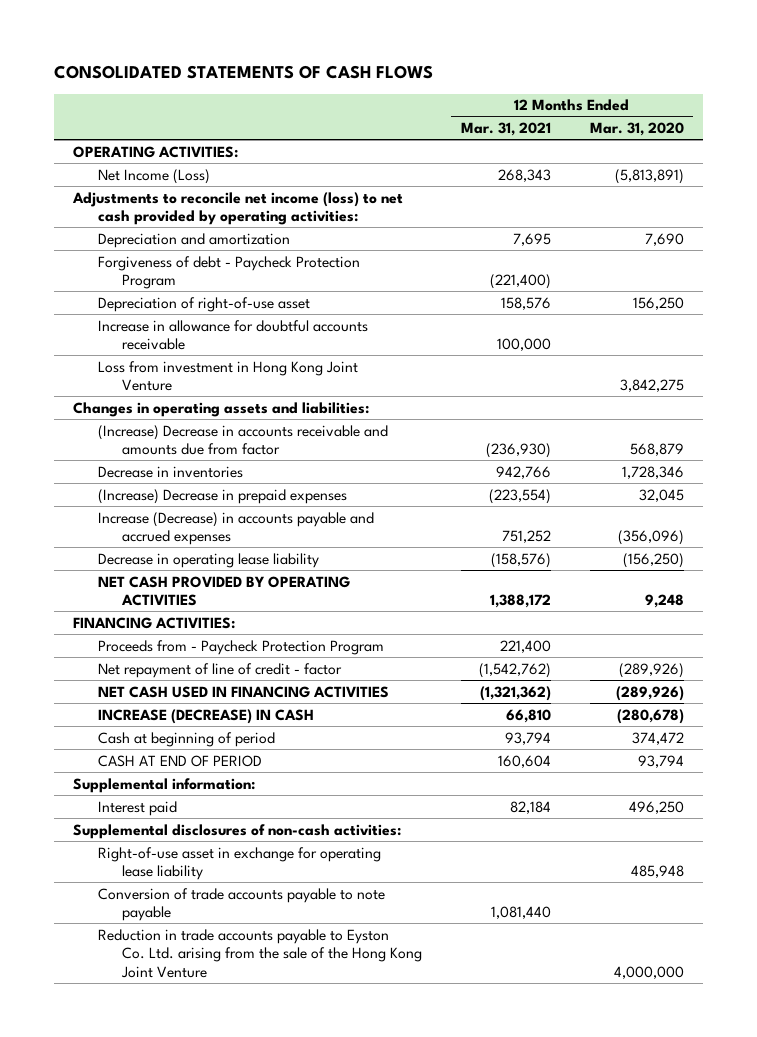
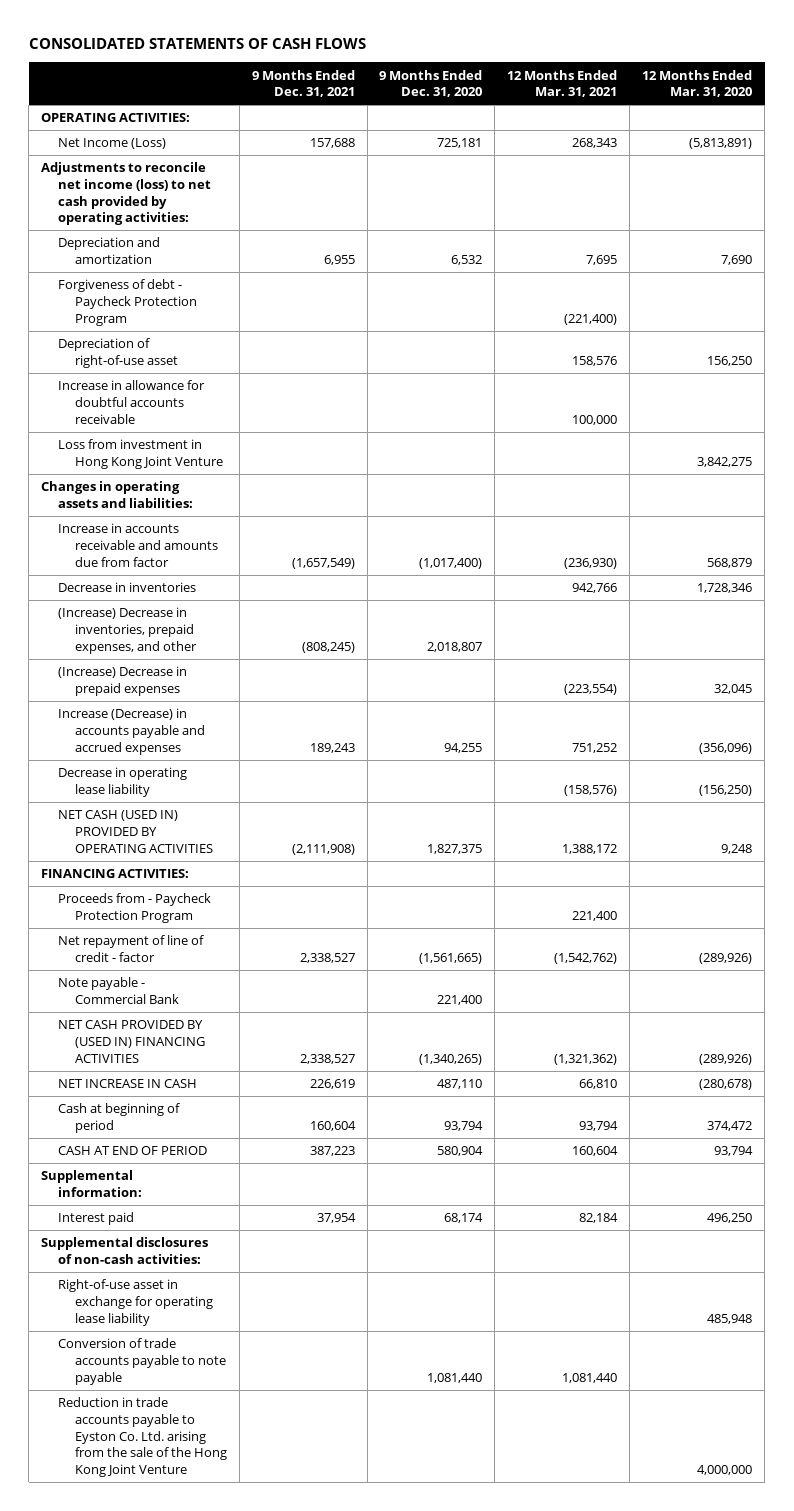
none -> [251,69,355,98] 9 Months Ended Dec. 31, 2021
none -> [379,69,483,98] 9 Months Ended Dec. 31, 2020
[97,424,388,456] (Increase) Decrease in accounts receivable and amounts due from factor -> [58,523,218,567] Increase in accounts receivable and amounts due from factor
none -> [58,607,197,654] (Increase) Decrease in inventories, prepaid expenses, and other
[97,575,350,607] NET CASH PROVIDED BY OPERATING ACTIVITIES -> [58,810,213,853] NET CASH (USED IN) PROVIDED BY OPERATING ACTIVITIES
none -> [58,977,179,1004] Note payable - Commercial Bank
[97,685,389,698] NET CASH USED IN FINANCING ACTIVITIES -> [58,1020,205,1063] NET CASH PROVIDED BY (USED IN) FINANCING ACTIVITIES
[97,708,314,724] INCREASE (DECREASE) IN CASH -> [58,1079,198,1089] NET INCREASE IN CASH

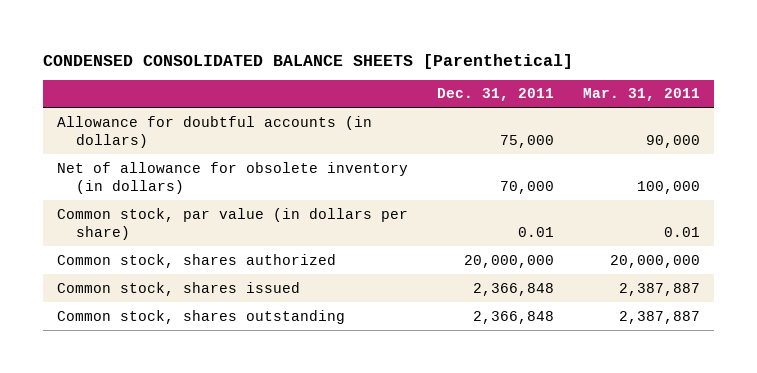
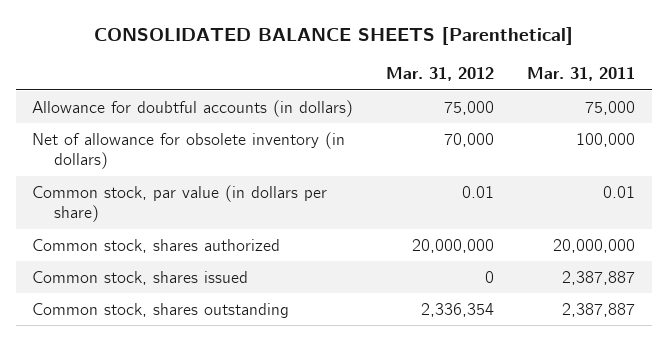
[43,53,574,69] CONDENSED CONSOLIDATED BALANCE SHEETS [Parenthetical] -> [93,27,573,46] CONSOLIDATED BALANCE SHEETS [Parenthetical]
[437,88,555,102] Dec. 31, 2011 -> none
none -> [386,67,495,82] Mar. 31, 2012
[645,134,700,148] 90,000 -> [585,100,636,115] 75,000

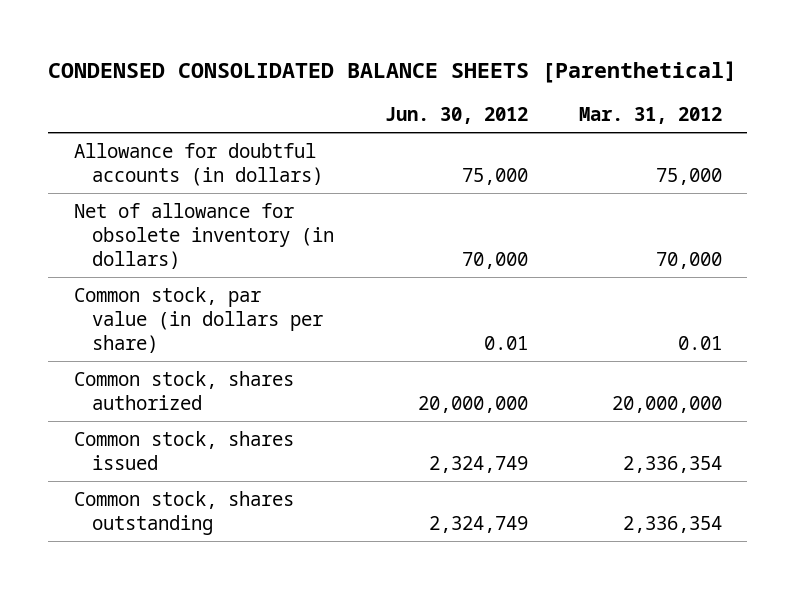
[93,27,573,46] CONSOLIDATED BALANCE SHEETS [Parenthetical] -> [48,60,738,83] CONDENSED CONSOLIDATED BALANCE SHEETS [Parenthetical]
[527,67,636,82] Mar. 31, 2011 -> none
none -> [384,107,528,125] Jun. 30, 2012
[485,270,495,283] 0 -> [622,455,722,473] 2,336,354

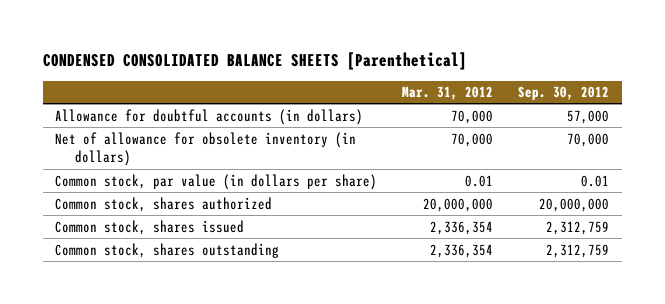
[384,107,528,125] Jun. 30, 2012 -> none
none -> [518,86,610,101] Sep. 30, 2012
[655,167,722,185] 75,000 -> [451,109,494,124] 70,000

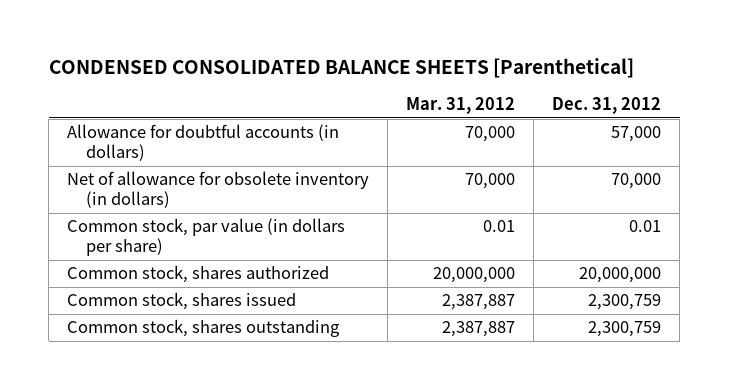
[518,86,610,101] Sep. 30, 2012 -> none
none -> [552,97,662,115] Dec. 31, 2012
[430,220,494,235] 2,336,354 -> [442,294,516,311] 2,387,887
[430,243,494,258] 2,336,354 -> [442,321,516,338] 2,387,887

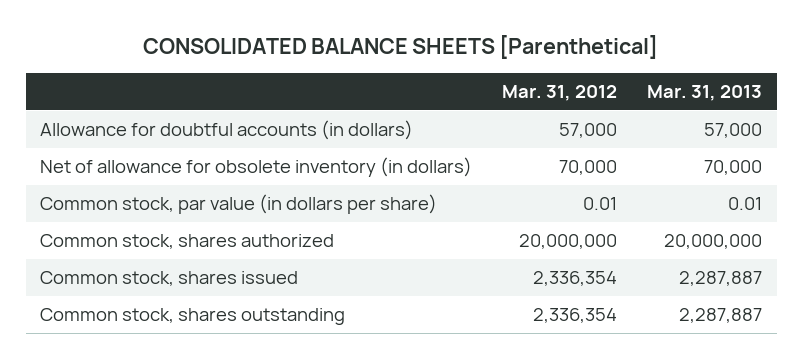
[48,58,634,79] CONDENSED CONSOLIDATED BALANCE SHEETS [Parenthetical] -> [143,35,659,60] CONSOLIDATED BALANCE SHEETS [Parenthetical]
[552,97,662,115] Dec. 31, 2012 -> none
none -> [647,85,763,102] Mar. 31, 2013
[465,126,516,143] 70,000 -> [559,123,618,139] 57,000
[442,294,516,311] 2,387,887 -> [533,271,618,287] 2,336,354
[442,321,516,338] 2,387,887 -> [533,308,618,324] 2,336,354

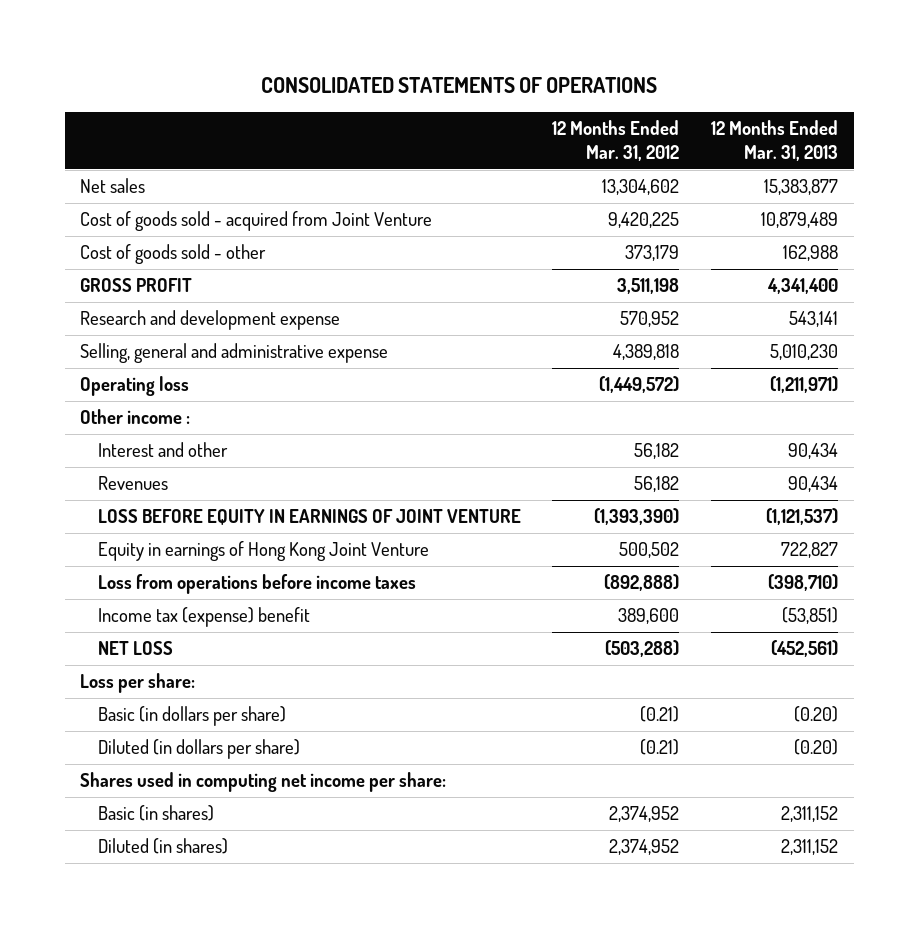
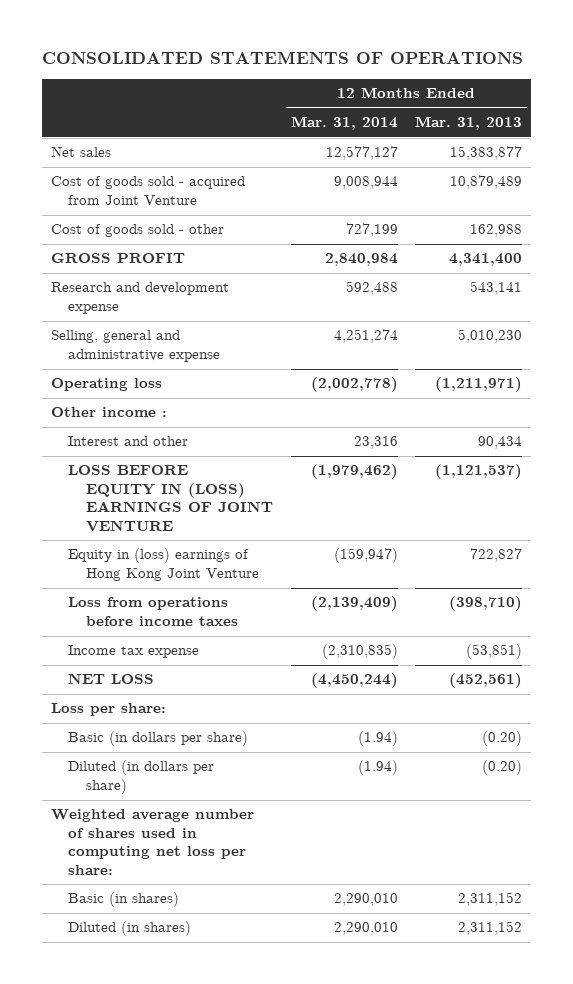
[552,120,680,162] 12 Months Ended Mar. 31, 2012 -> none
none -> [290,116,398,131] Mar. 31, 2014
[98,476,169,491] Revenues -> none
[98,509,522,526] LOSS BEFORE EQUITY IN EARNINGS OF JOINT VENTURE -> [68,465,273,532] LOSS BEFORE EQUITY IN (LOSS) EARNINGS OF JOINT VENTURE
[98,541,430,562] Equity in earnings of Hong Kong Joint Venture -> [68,548,259,581] Equity in (loss) earnings of Hong Kong Joint Venture
[98,607,311,628] Income tax (expense) benefit -> [68,645,200,659] Income tax expense
[80,772,447,793] Shares used in computing net income per share: -> [50,809,254,875] Weighted average number of shares used in computing net loss per share:

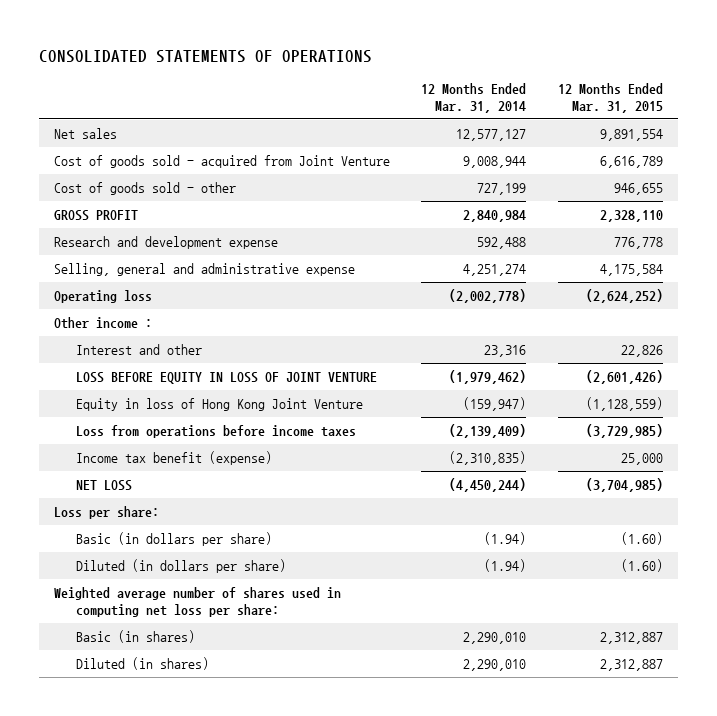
[415,116,523,131] Mar. 31, 2013 -> none
none -> [557,83,663,113] 12 Months Ended Mar. 31, 2015
[68,465,273,532] LOSS BEFORE EQUITY IN (LOSS) EARNINGS OF JOINT VENTURE -> [75,372,377,385] LOSS BEFORE EQUITY IN LOSS OF JOINT VENTURE
[68,548,259,581] Equity in (loss) earnings of Hong Kong Joint Venture -> [75,398,363,412] Equity in loss of Hong Kong Joint Venture
[68,645,200,659] Income tax expense -> [75,451,272,466] Income tax benefit (expense)

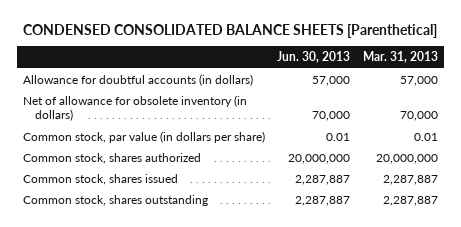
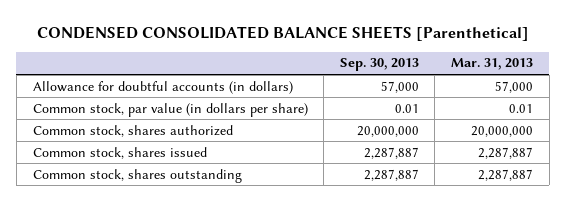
[277,51,351,64] Jun. 30, 2013 -> none
none -> [339,58,419,72] Sep. 30, 2013
[22,94,247,122] Net of allowance for obsolete inventory (in dollars) -> none

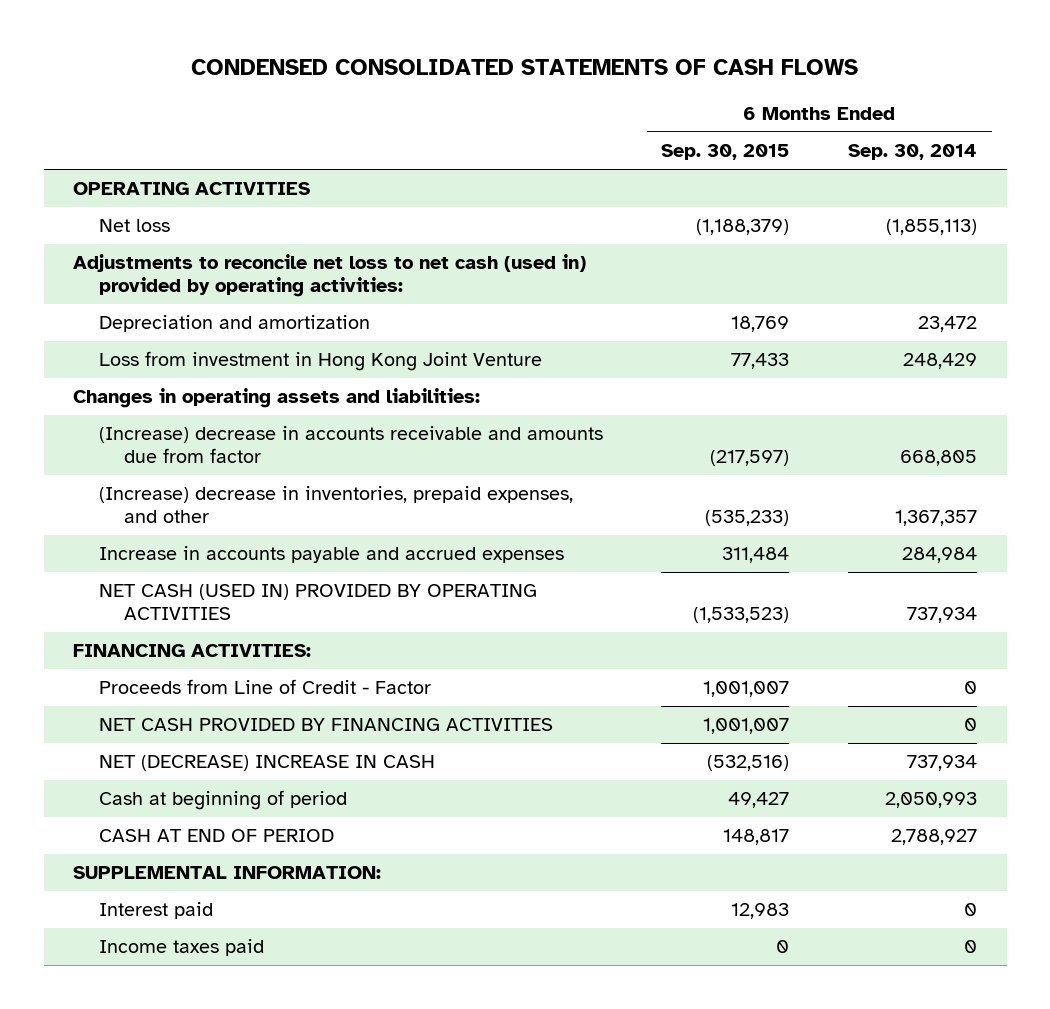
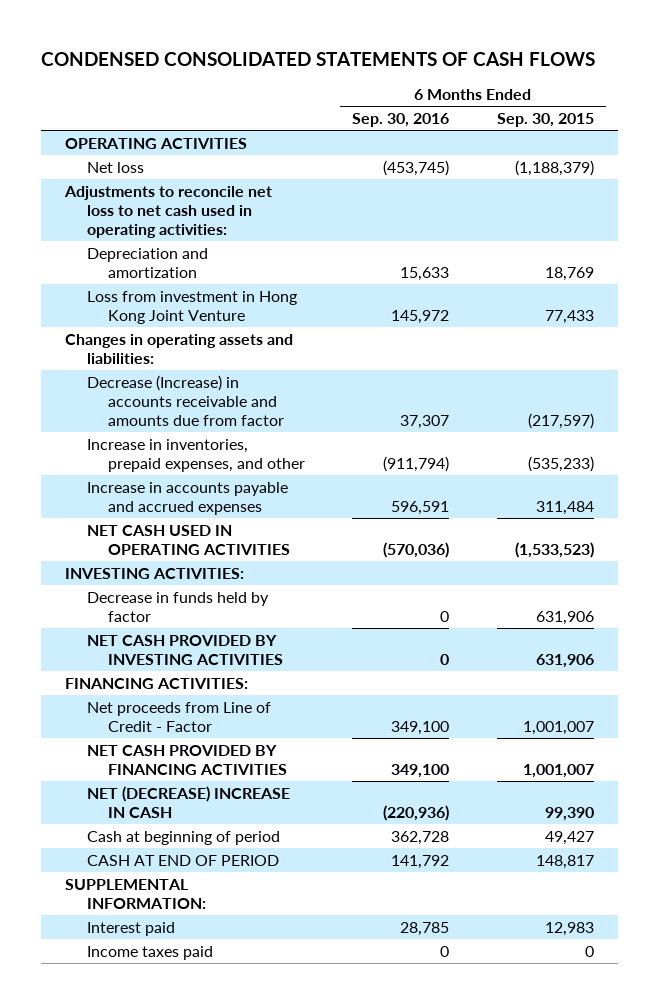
[848,144,978,161] Sep. 30, 2014 -> none
none -> [352,112,450,127] Sep. 30, 2016
[73,254,587,298] Adjustments to reconcile net loss to net cash (used in) provided by operating activities: -> [64,185,273,239] Adjustments to reconcile net loss to net cash used in operating activities:
[98,426,603,464] (Increase) decrease in accounts receivable and amounts due from factor -> [86,374,284,427] Decrease (Increase) in accounts receivable and amounts due from factor
[98,486,573,524] (Increase) decrease in inventories, prepaid expenses, and other -> [86,438,305,472] Increase in inventories, prepaid expenses, and other
[98,584,537,621] NET CASH (USED IN) PROVIDED BY OPERATING ACTIVITIES -> [86,524,290,555] NET CASH USED IN OPERATING ACTIVITIES
none -> [65,567,245,579] INVESTING ACTIVITIES:
none -> [86,591,269,622] Decrease in funds held by factor
none -> [86,634,283,665] NET CASH PROVIDED BY INVESTING ACTIVITIES
[98,679,431,695] Proceeds from Line of Credit - Factor -> [86,701,271,732] Net proceeds from Line of Credit - Factor
[707,755,790,772] (532,516) -> [544,806,594,821] 99,390

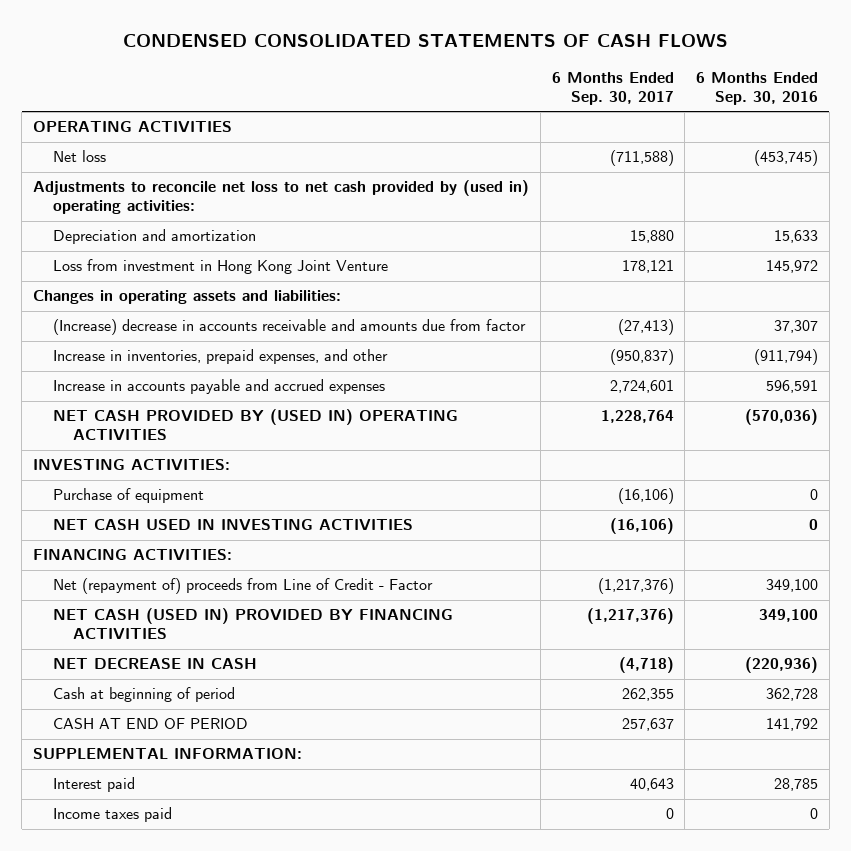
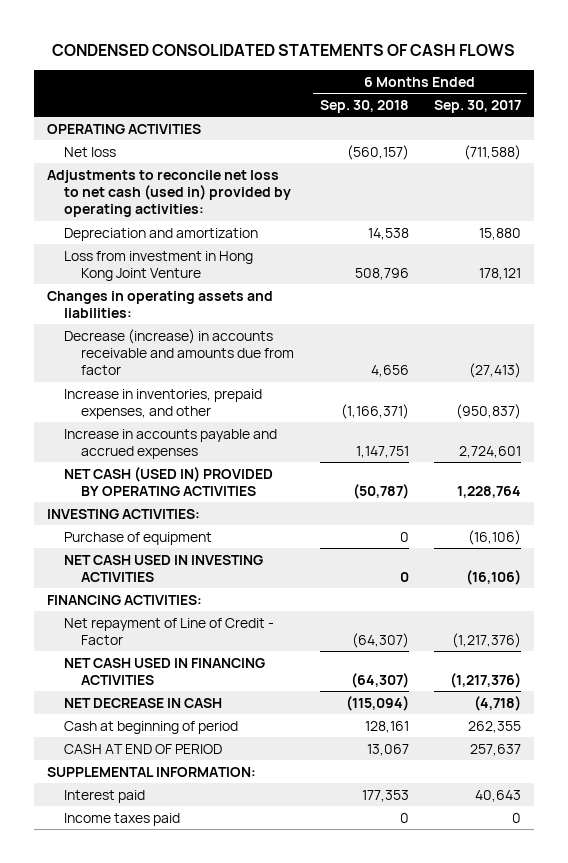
[696,72,819,106] 6 Months Ended Sep. 30, 2016 -> none
none -> [319,99,409,113] Sep. 30, 2018
[33,180,530,215] Adjustments to reconcile net loss to net cash provided by (used in) operating activities: -> [47,169,292,218] Adjustments to reconcile net loss to net cash (used in) provided by operating activities:
[52,319,526,336] (Increase) decrease in accounts receivable and amounts due from factor -> [64,328,295,376] Decrease (increase) in accounts receivable and amounts due from factor
[52,409,458,441] NET CASH PROVIDED BY (USED IN) OPERATING ACTIVITIES -> [64,466,274,497] NET CASH (USED IN) PROVIDED BY OPERATING ACTIVITIES
[52,578,433,595] Net (repayment of) proceeds from Line of Credit - Factor -> [64,617,275,646] Net repayment of Line of Credit - Factor
[52,608,453,640] NET CASH (USED IN) PROVIDED BY FINANCING ACTIVITIES -> [64,657,266,686] NET CASH USED IN FINANCING ACTIVITIES

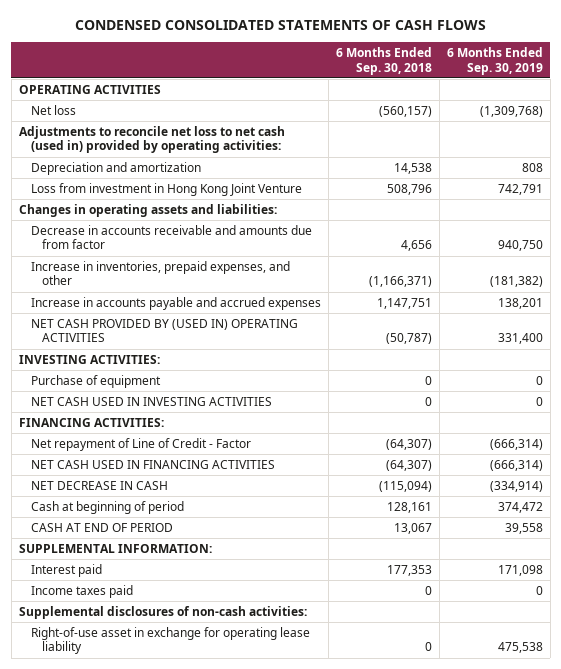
[434,99,522,113] Sep. 30, 2017 -> none
none -> [446,47,543,75] 6 Months Ended Sep. 30, 2019
[64,328,295,376] Decrease (increase) in accounts receivable and amounts due from factor -> [30,224,312,250] Decrease in accounts receivable and amounts due from factor
[64,466,274,497] NET CASH (USED IN) PROVIDED BY OPERATING ACTIVITIES -> [30,318,298,343] NET CASH PROVIDED BY (USED IN) OPERATING ACTIVITIES
none -> [18,605,307,619] Supplemental disclosures of non-cash activities:
none -> [30,626,310,655] Right-of-use asset in exchange for operating lease liability

